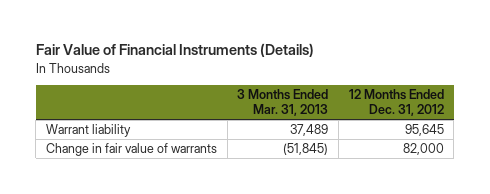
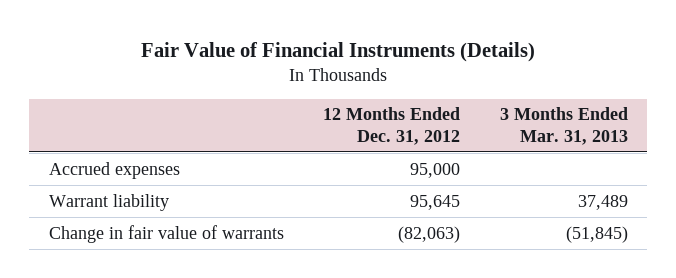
none -> [48,161,180,179] Accrued expenses
[402,143,444,156] 82,000 -> [398,225,461,243] (82,063)

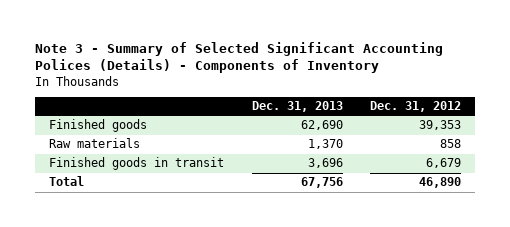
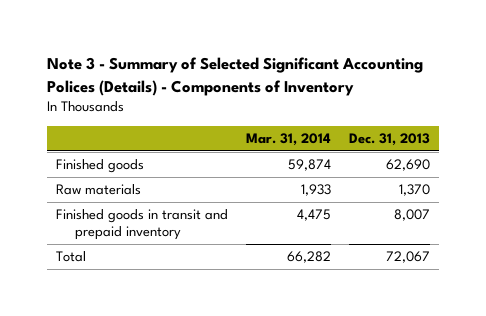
[370,101,462,113] Dec. 31, 2012 -> none
none -> [245,132,331,146] Mar. 31, 2014
[49,157,225,171] Finished goods in transit -> [55,209,228,241] Finished goods in transit and prepaid inventory
[307,158,343,169] 3,696 -> [394,209,431,222] 8,007
[300,177,343,189] 67,756 -> [386,251,431,264] 72,067

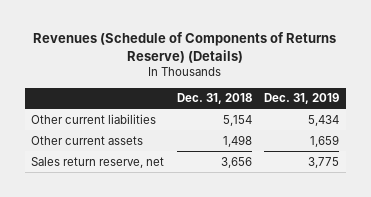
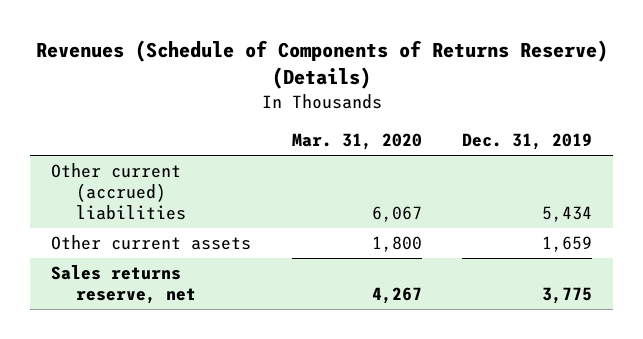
[176,93,252,105] Dec. 31, 2018 -> none
none -> [291,133,422,151] Mar. 31, 2020
[31,113,157,124] Other current liabilities -> [50,163,187,221] Other current (accrued) liabilities
[31,156,165,168] Sales return reserve, net -> [50,265,197,305] Sales returns reserve, net

